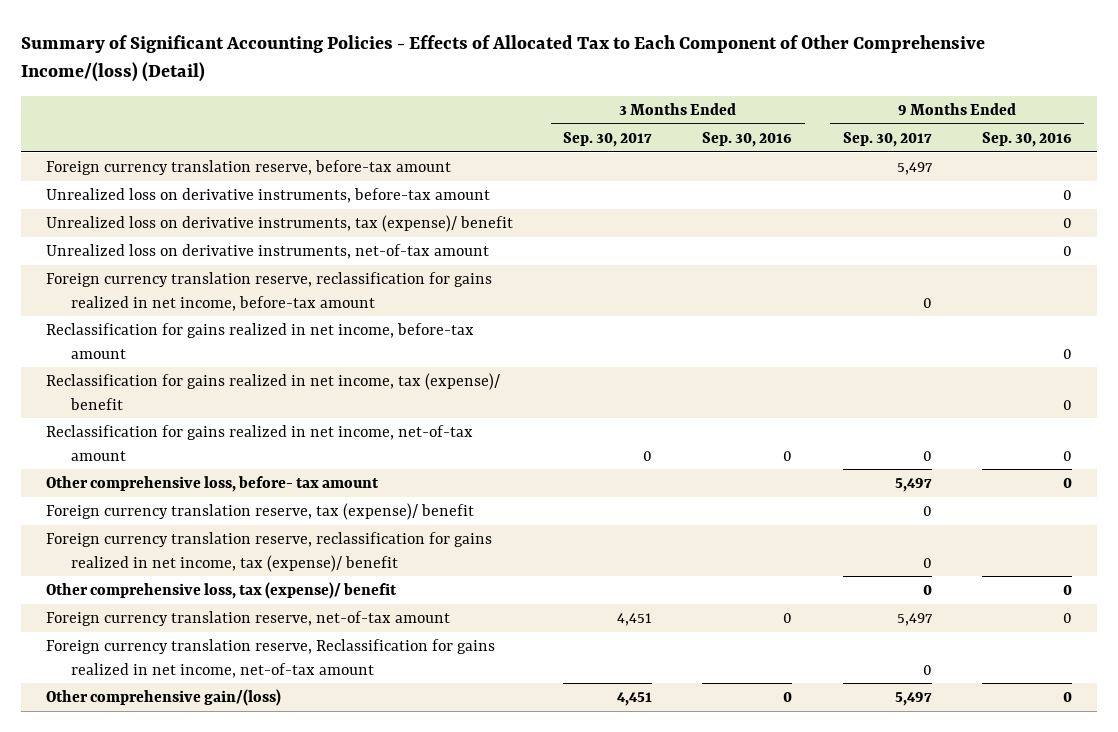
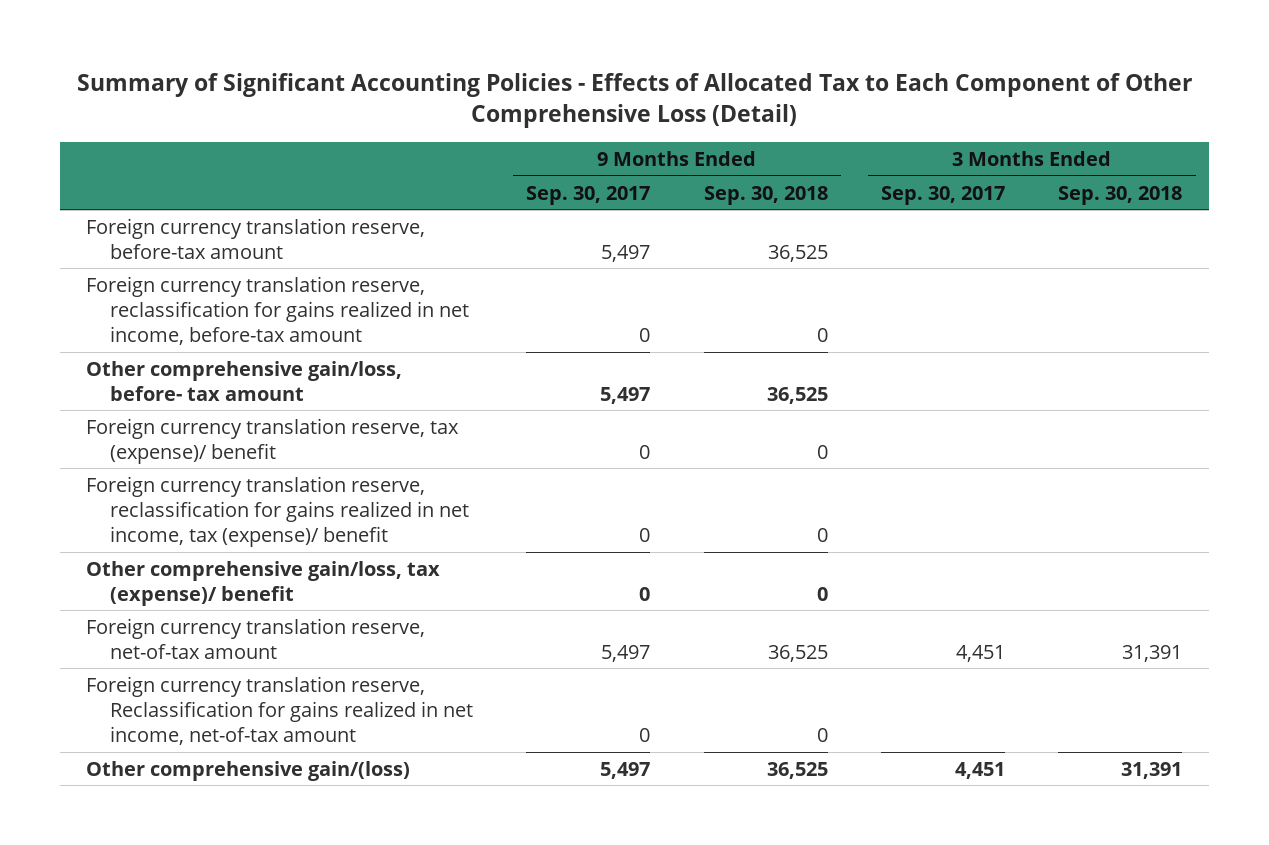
[20,35,985,83] Summary of Significant Accounting Policies - Effects of Allocated Tax to Each Component of Other Comprehensive Income/(loss) (Detail) -> [77,73,1193,129] Summary of Significant Accounting Policies - Effects of Allocated Tax to Each Component of Other Comprehensive Loss (Detail)
[702,131,793,147] Sep. 30, 2016 -> none
[981,131,1072,147] Sep. 30, 2016 -> none
none -> [703,185,828,205] Sep. 30, 2018
none -> [1058,185,1183,205] Sep. 30, 2018
[45,188,490,204] Unrealized loss on derivative instruments, before-tax amount -> none
[45,215,513,233] Unrealized loss on derivative instruments, tax (expense)/ benefit -> none
[45,244,489,260] Unrealized loss on derivative instruments, net-of-tax amount -> none
[45,323,474,359] Reclassification for gains realized in net income, before-tax amount -> none
[45,373,500,410] Reclassification for gains realized in net income, tax (expense)/ benefit -> none
[45,425,473,461] Reclassification for gains realized in net income, net-of-tax amount -> none
[45,476,379,493] Other comprehensive loss, before- tax amount -> [86,360,403,401] Other comprehensive gain/loss, before- tax amount
[45,582,397,600] Other comprehensive loss, tax (expense)/ benefit -> [86,560,441,606] Other comprehensive gain/loss, tax (expense)/ benefit

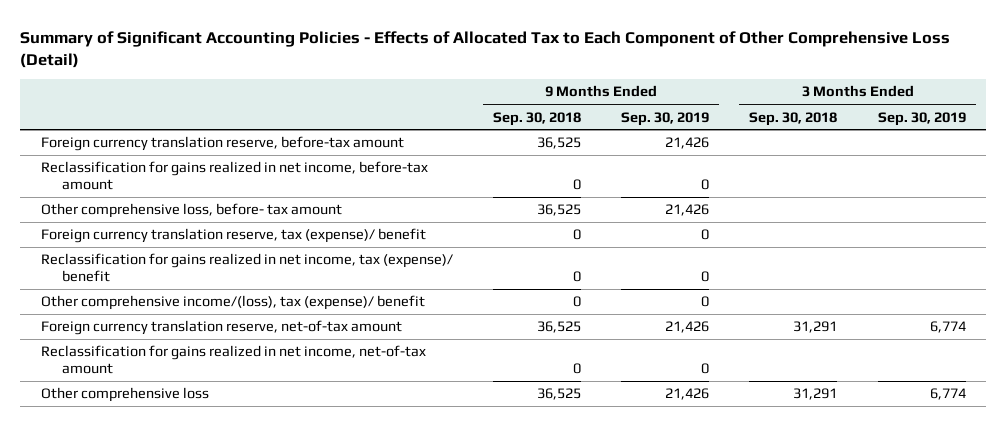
[526,185,651,205] Sep. 30, 2017 -> none
[880,185,1005,205] Sep. 30, 2017 -> none
none -> [621,111,710,126] Sep. 30, 2019
none -> [877,111,966,126] Sep. 30, 2019
[86,275,470,346] Foreign currency translation reserve, reclassification for gains realized in net income, before-tax amount -> [40,161,428,191] Reclassification for gains realized in net income, before-tax amount
[86,360,403,401] Other comprehensive gain/loss, before- tax amount -> [40,203,342,219] Other comprehensive loss, before- tax amount
[86,475,470,548] Foreign currency translation reserve, reclassification for gains realized in net income, tax (expense)/ benefit -> [40,253,453,283] Reclassification for gains realized in net income, tax (expense)/ benefit
[86,560,441,606] Other comprehensive gain/loss, tax (expense)/ benefit -> [40,295,425,311] Other comprehensive income/(loss), tax (expense)/ benefit
[1122,644,1183,662] 31,391 -> [793,321,838,334] 31,291
[86,675,474,746] Foreign currency translation reserve, Reclassification for gains realized in net income, net-of-tax amount -> [40,345,426,375] Reclassification for gains realized in net income, net-of-tax amount
[86,760,411,781] Other comprehensive gain/(loss) -> [40,387,209,403] Other comprehensive loss
[1121,761,1183,779] 31,391 -> [793,388,838,401] 31,291

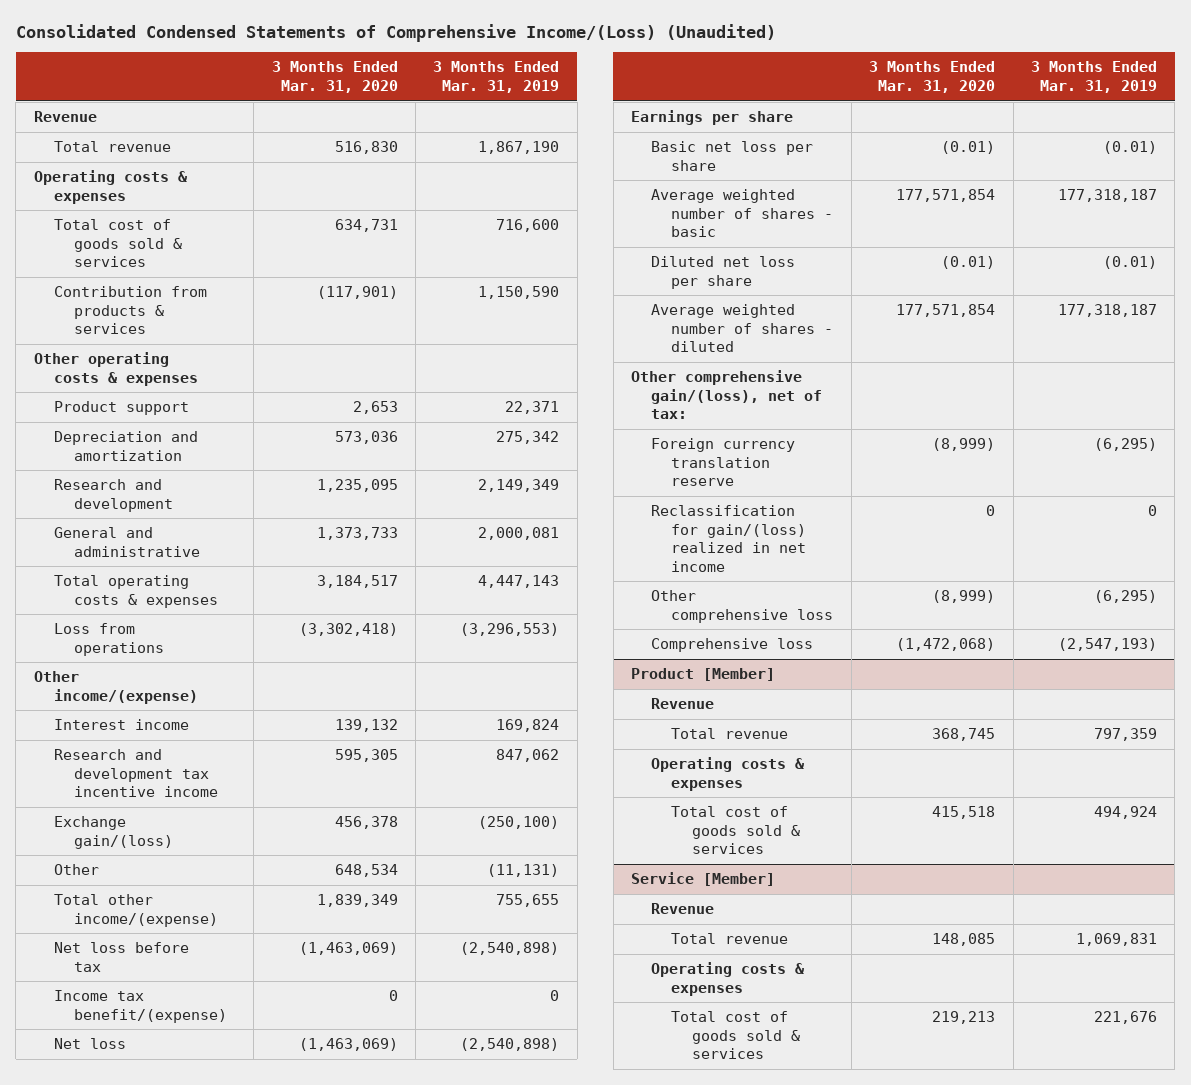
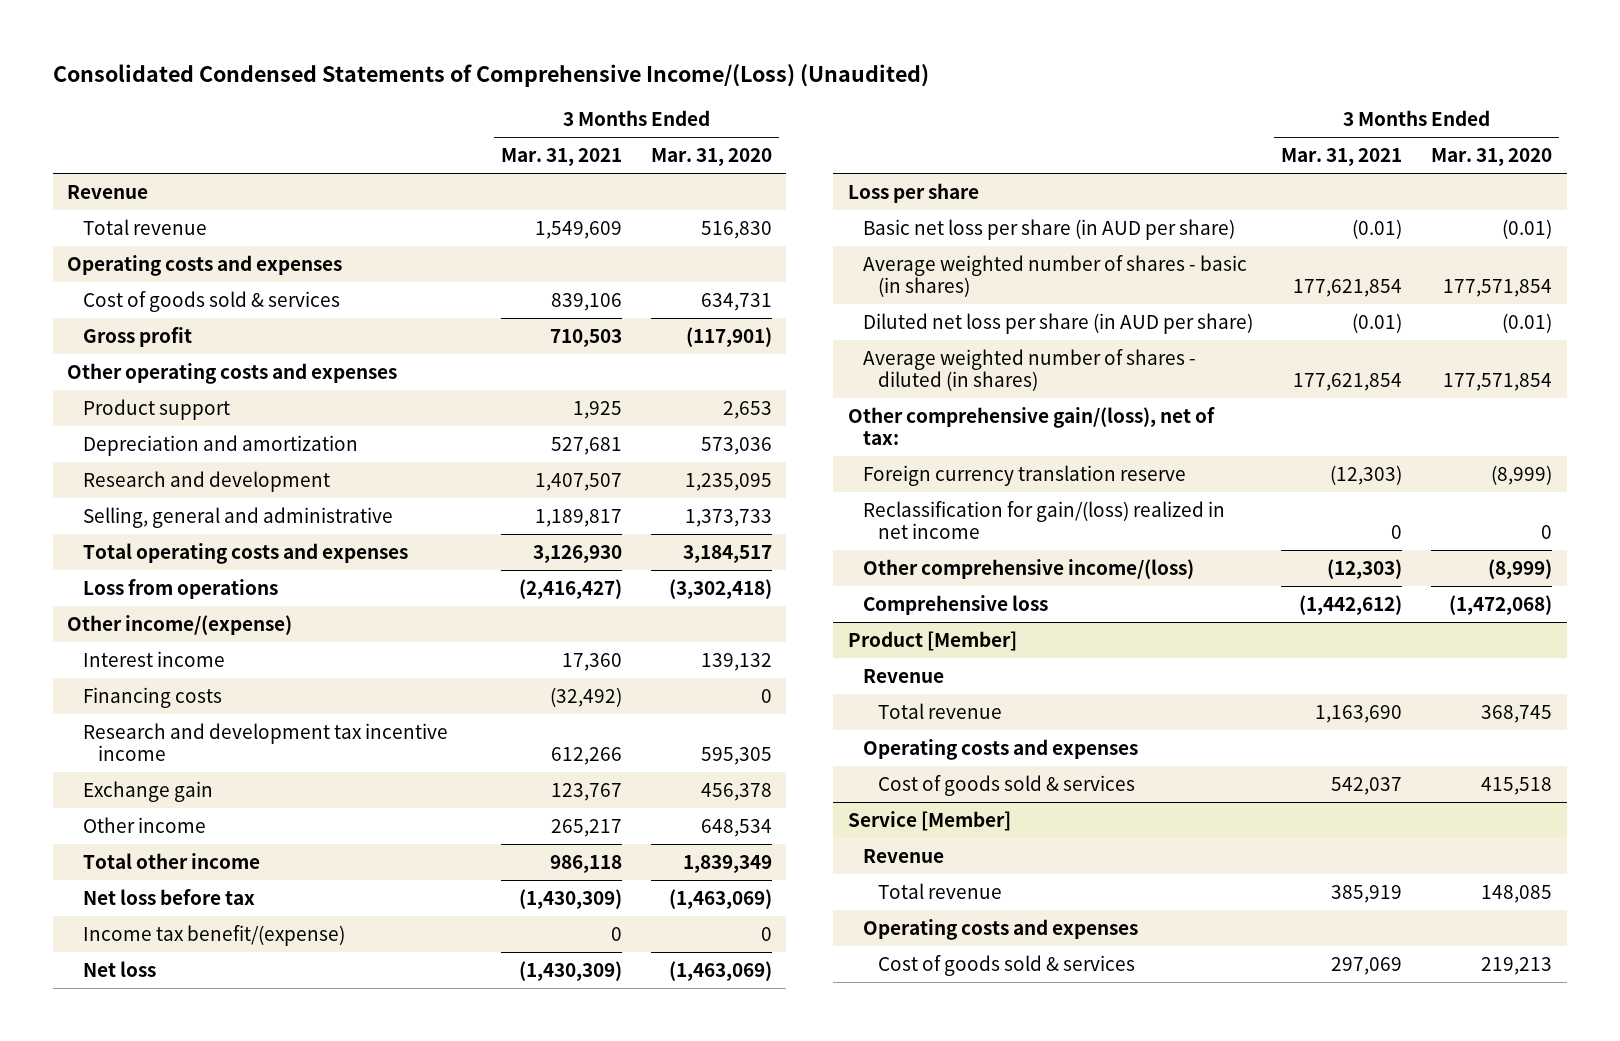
[433,61,560,93] 3 Months Ended Mar. 31, 2019 -> none
none -> [501,148,623,167] Mar. 31, 2021
[33,170,188,204] Operating costs & expenses -> [67,254,343,276] Operating costs and expenses
[53,219,182,268] Total cost of goods sold & services -> [82,290,340,312] Cost of goods sold & services
[53,286,207,335] Contribution from products & services -> [82,326,192,347] Gross profit
[33,352,198,386] Other operating costs & expenses -> [67,362,398,384] Other operating costs and expenses
[53,527,200,557] General and administrative -> [82,506,393,528] Selling, general and administrative
[53,575,218,608] Total operating costs & expenses -> [82,542,408,564] Total operating costs and expenses
none -> [82,686,222,708] Financing costs
[53,816,173,849] Exchange gain/(loss) -> [82,780,213,802] Exchange gain
[53,864,99,876] Other -> [82,816,206,833] Other income
[53,894,218,927] Total other income/(expense) -> [82,852,260,869] Total other income
[631,110,794,126] Earnings per share -> [847,182,979,203] Loss per share
[651,141,814,171] Basic net loss per share -> [862,218,1235,240] Basic net loss per share (in AUD per share)
[651,189,834,238] Average weighted number of shares - basic -> [862,254,1247,298] Average weighted number of shares - basic (in shares)
[651,256,796,289] Diluted net loss per share -> [862,312,1253,334] Diluted net loss per share (in AUD per share)
[651,304,834,353] Average weighted number of shares - diluted -> [862,348,1196,392] Average weighted number of shares - diluted (in shares)
[651,590,834,623] Other comprehensive loss -> [862,558,1194,579] Other comprehensive income/(loss)
[651,757,806,791] Operating costs & expenses -> [862,738,1138,760] Operating costs and expenses
[671,806,800,855] Total cost of goods sold & services -> [877,774,1135,796] Cost of goods sold & services
[651,962,806,996] Operating costs & expenses -> [862,918,1138,940] Operating costs and expenses
[671,1011,800,1060] Total cost of goods sold & services -> [877,954,1135,976] Cost of goods sold & services

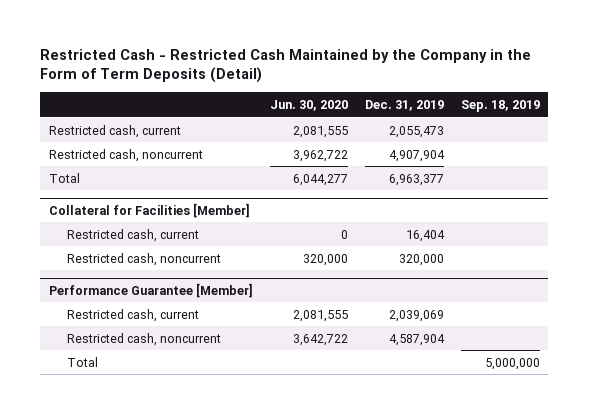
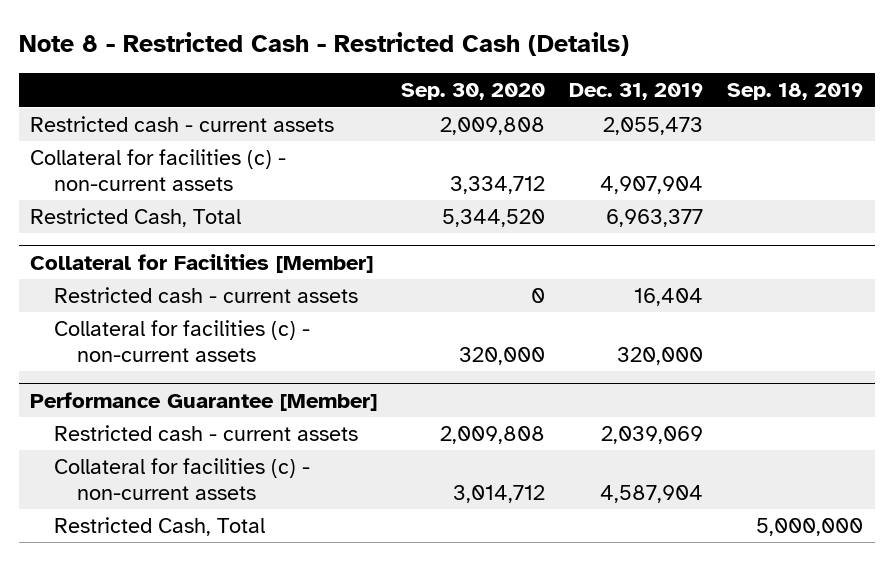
[40,48,532,84] Restricted Cash - Restricted Cash Maintained by the Company in the Form of Term Deposits (Detail) -> [18,31,629,56] Note 8 - Restricted Cash - Restricted Cash (Details)
[269,99,348,111] Jun. 30, 2020 -> none
none -> [401,83,546,101] Sep. 30, 2020
[48,124,181,138] Restricted cash, current -> [30,115,335,132] Restricted cash - current assets
[48,148,203,162] Restricted cash, noncurrent -> [30,148,287,191] Collateral for facilities (c) - non-current assets
[48,172,80,183] Total -> [30,207,242,227] Restricted Cash, Total
[66,228,199,242] Restricted cash, current -> [53,286,358,303] Restricted cash - current assets
[66,252,221,266] Restricted cash, noncurrent -> [53,319,310,362] Collateral for facilities (c) - non-current assets
[66,308,199,322] Restricted cash, current -> [53,424,358,441] Restricted cash - current assets
[66,332,221,346] Restricted cash, noncurrent -> [53,457,310,500] Collateral for facilities (c) - non-current assets
[66,356,98,367] Total -> [53,516,265,536] Restricted Cash, Total

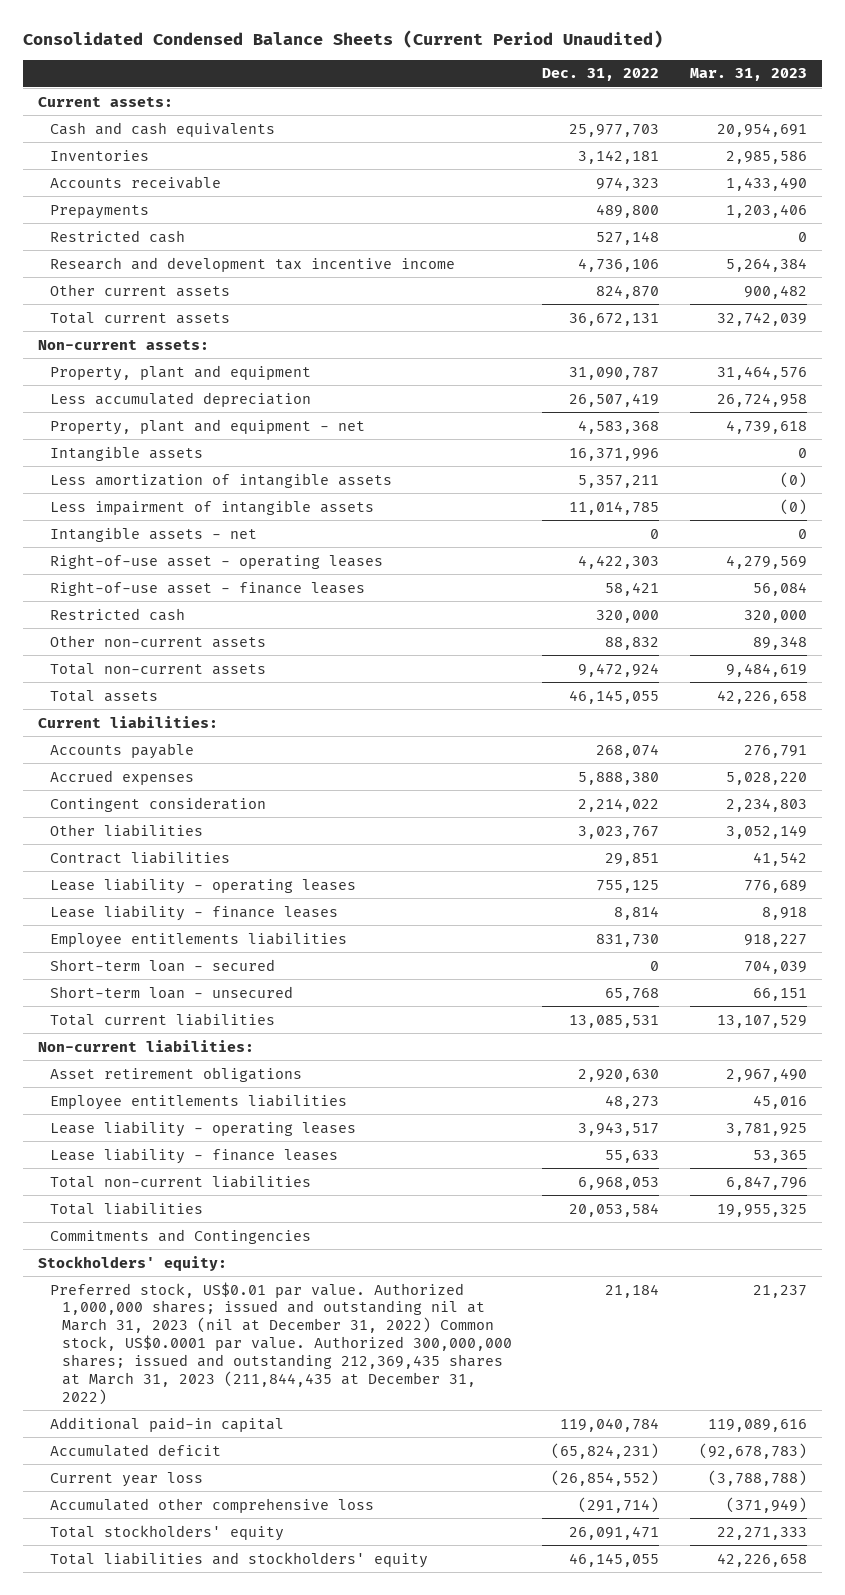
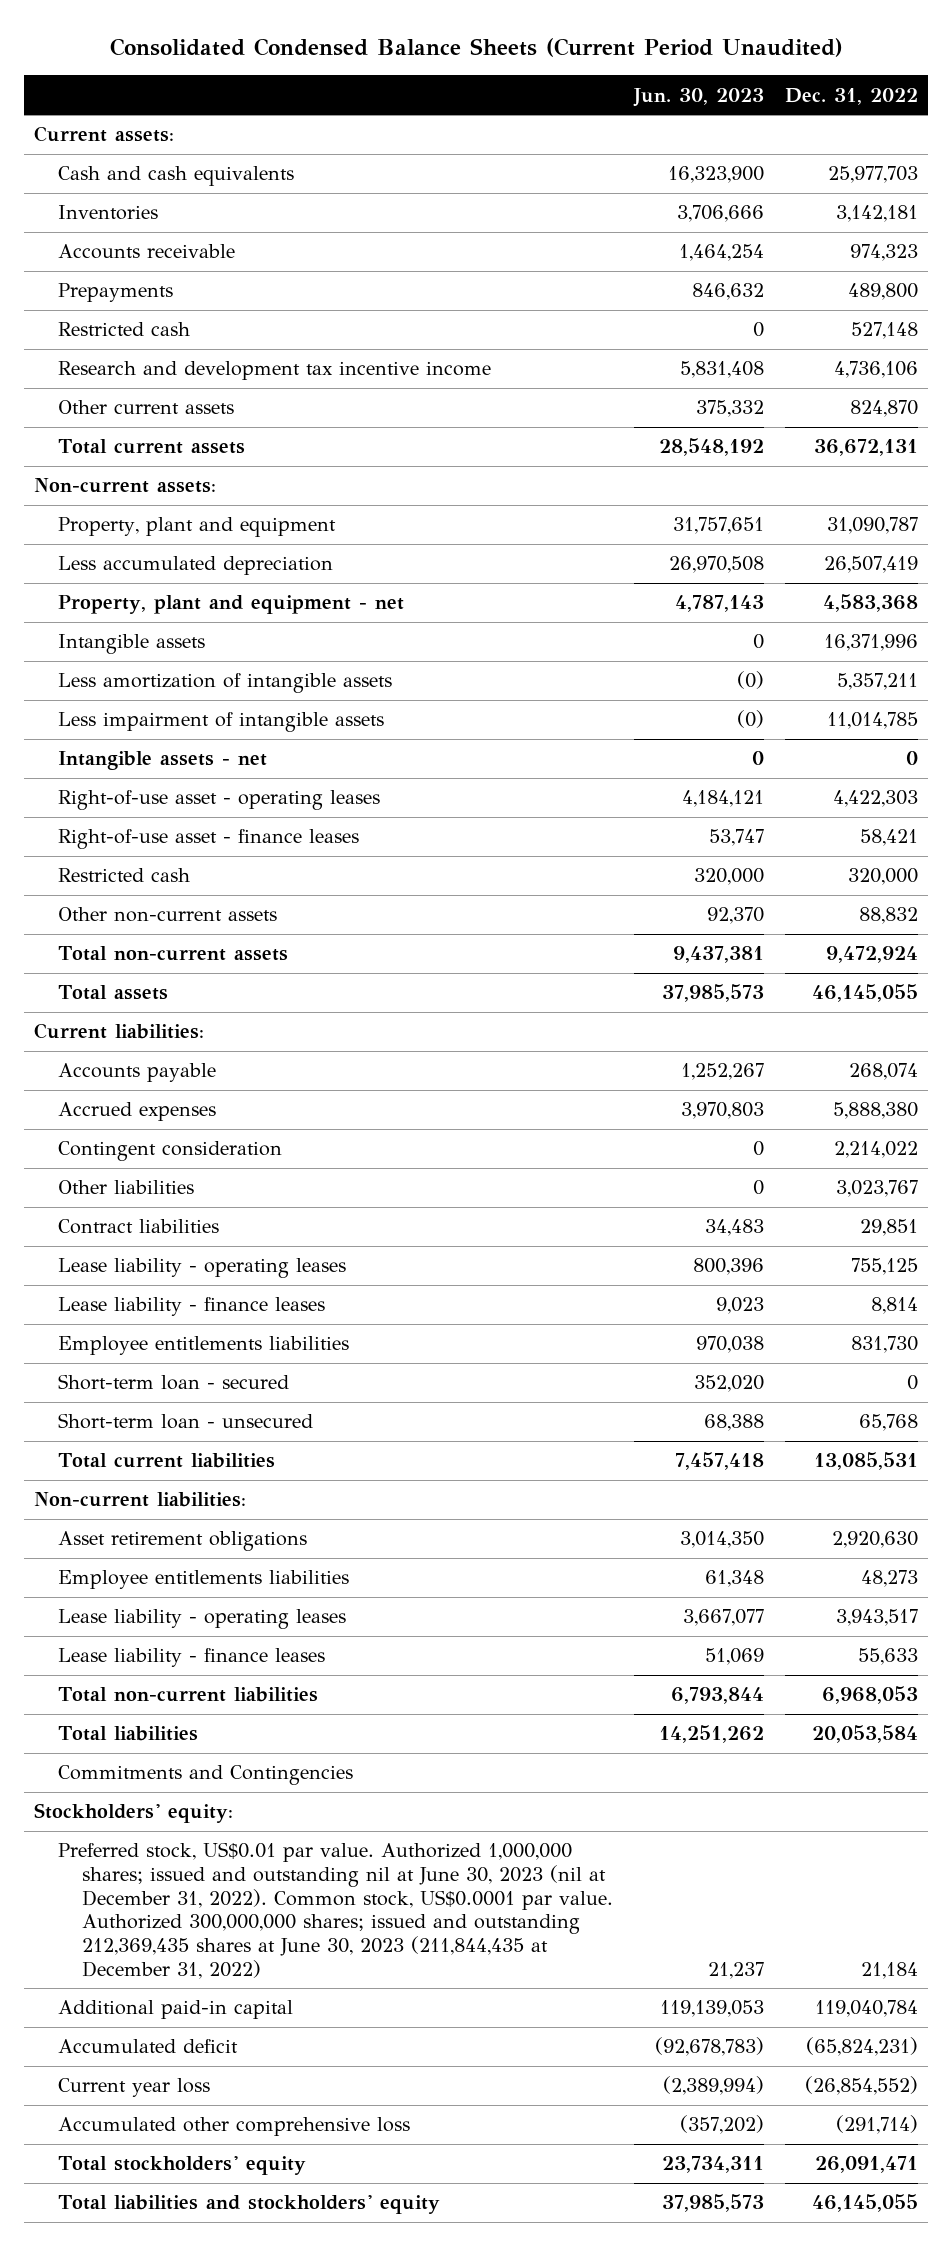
[689,68,807,82] Mar. 31, 2023 -> none
none -> [632,87,764,107] Jun. 30, 2023
[49,1281,512,1405] Preferred stock, US$0.01 par value. Authorized 1,000,000 shares; issued and outstanding nil at March 31, 2023 (nil at December 31, 2022) Common stock, US$0.0001 par value. Authorized 300,000,000 shares; issued and outstanding 212,369,435 shares at March 31, 2023 (211,844,435 at December 31, 2022) -> [58,1842,613,1979] Preferred stock, US$0.01 par value. Authorized 1,000,000 shares; issued and outstanding nil at June 30, 2023 (nil at December 31, 2022). Common stock, US$0.0001 par value. Authorized 300,000,000 shares; issued and outstanding 212,369,435 shares at June 30, 2023 (211,844,435 at December 31, 2022)

